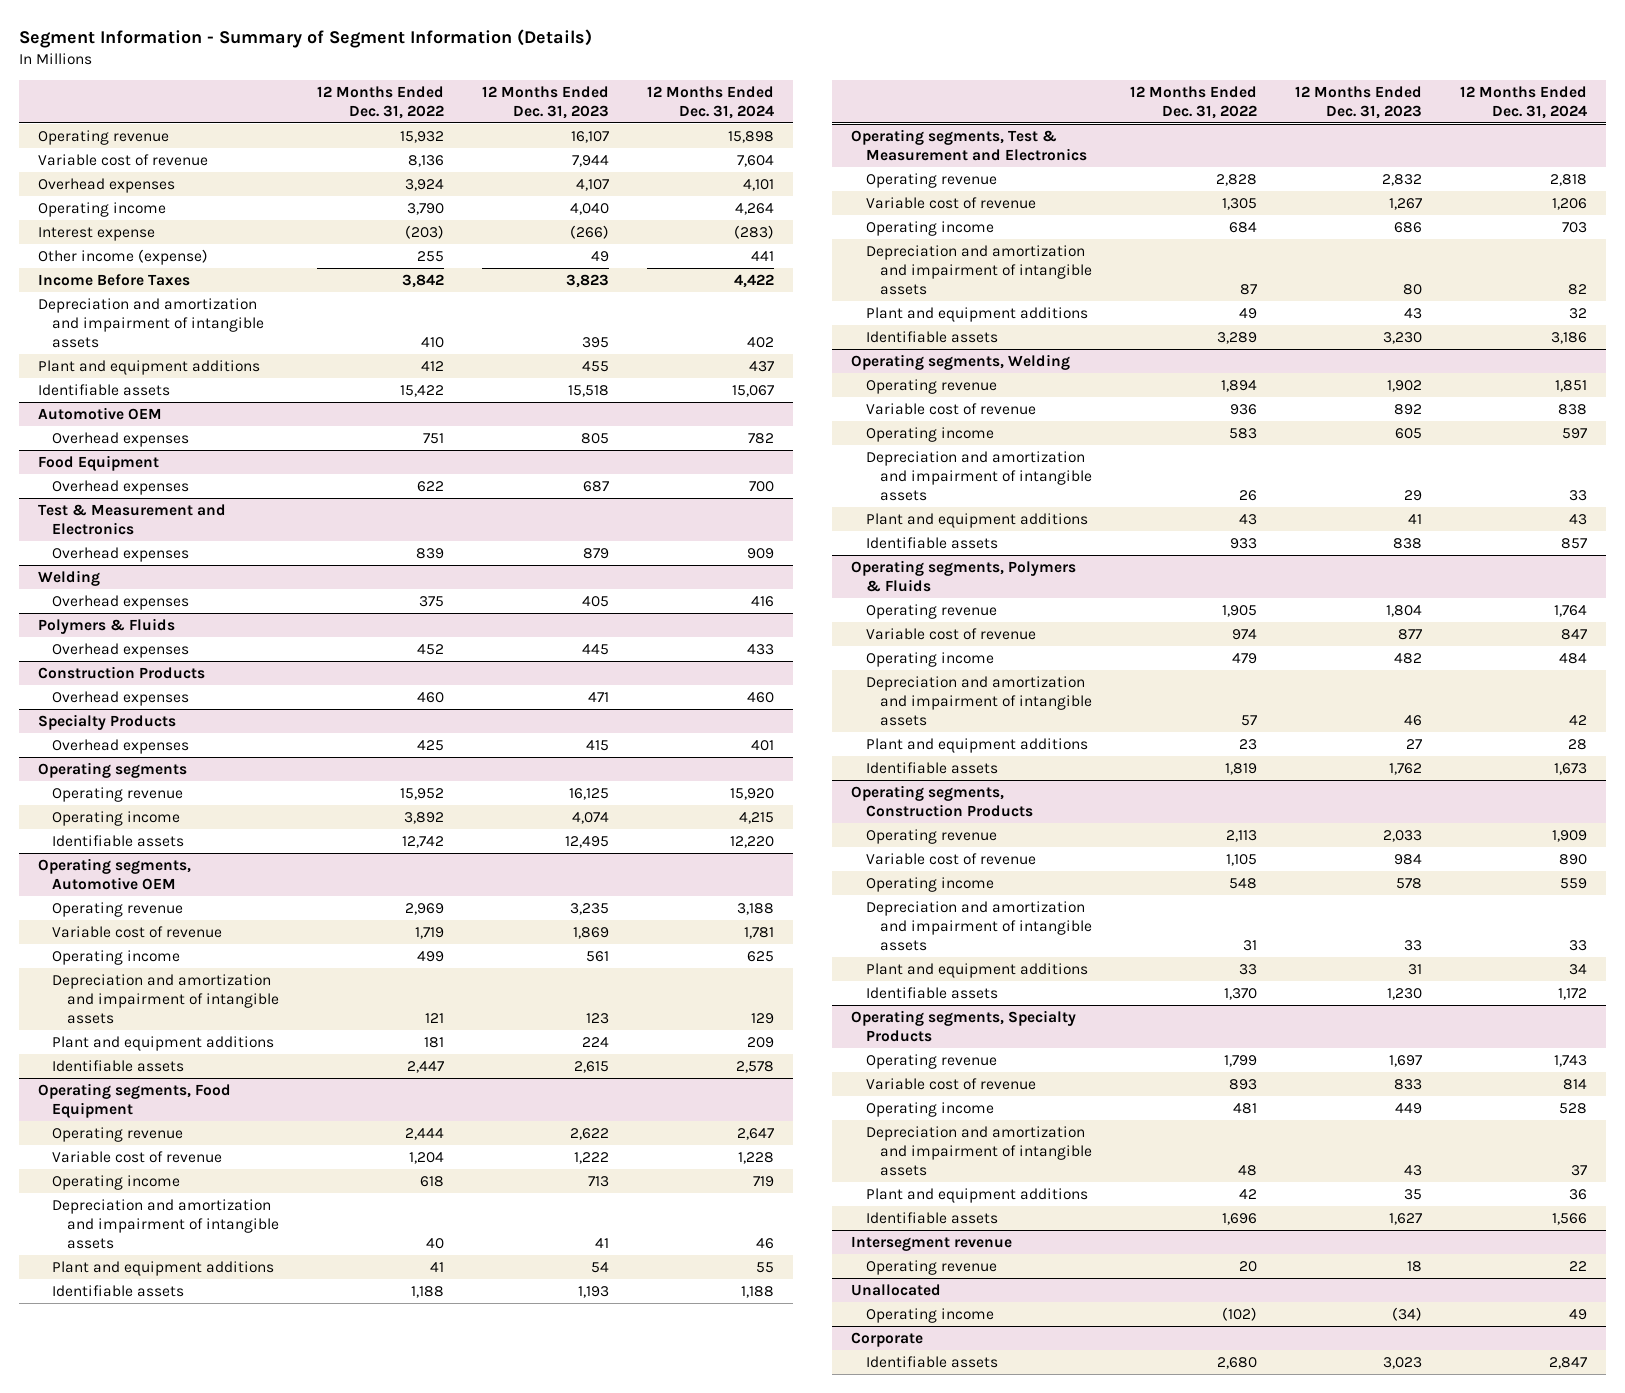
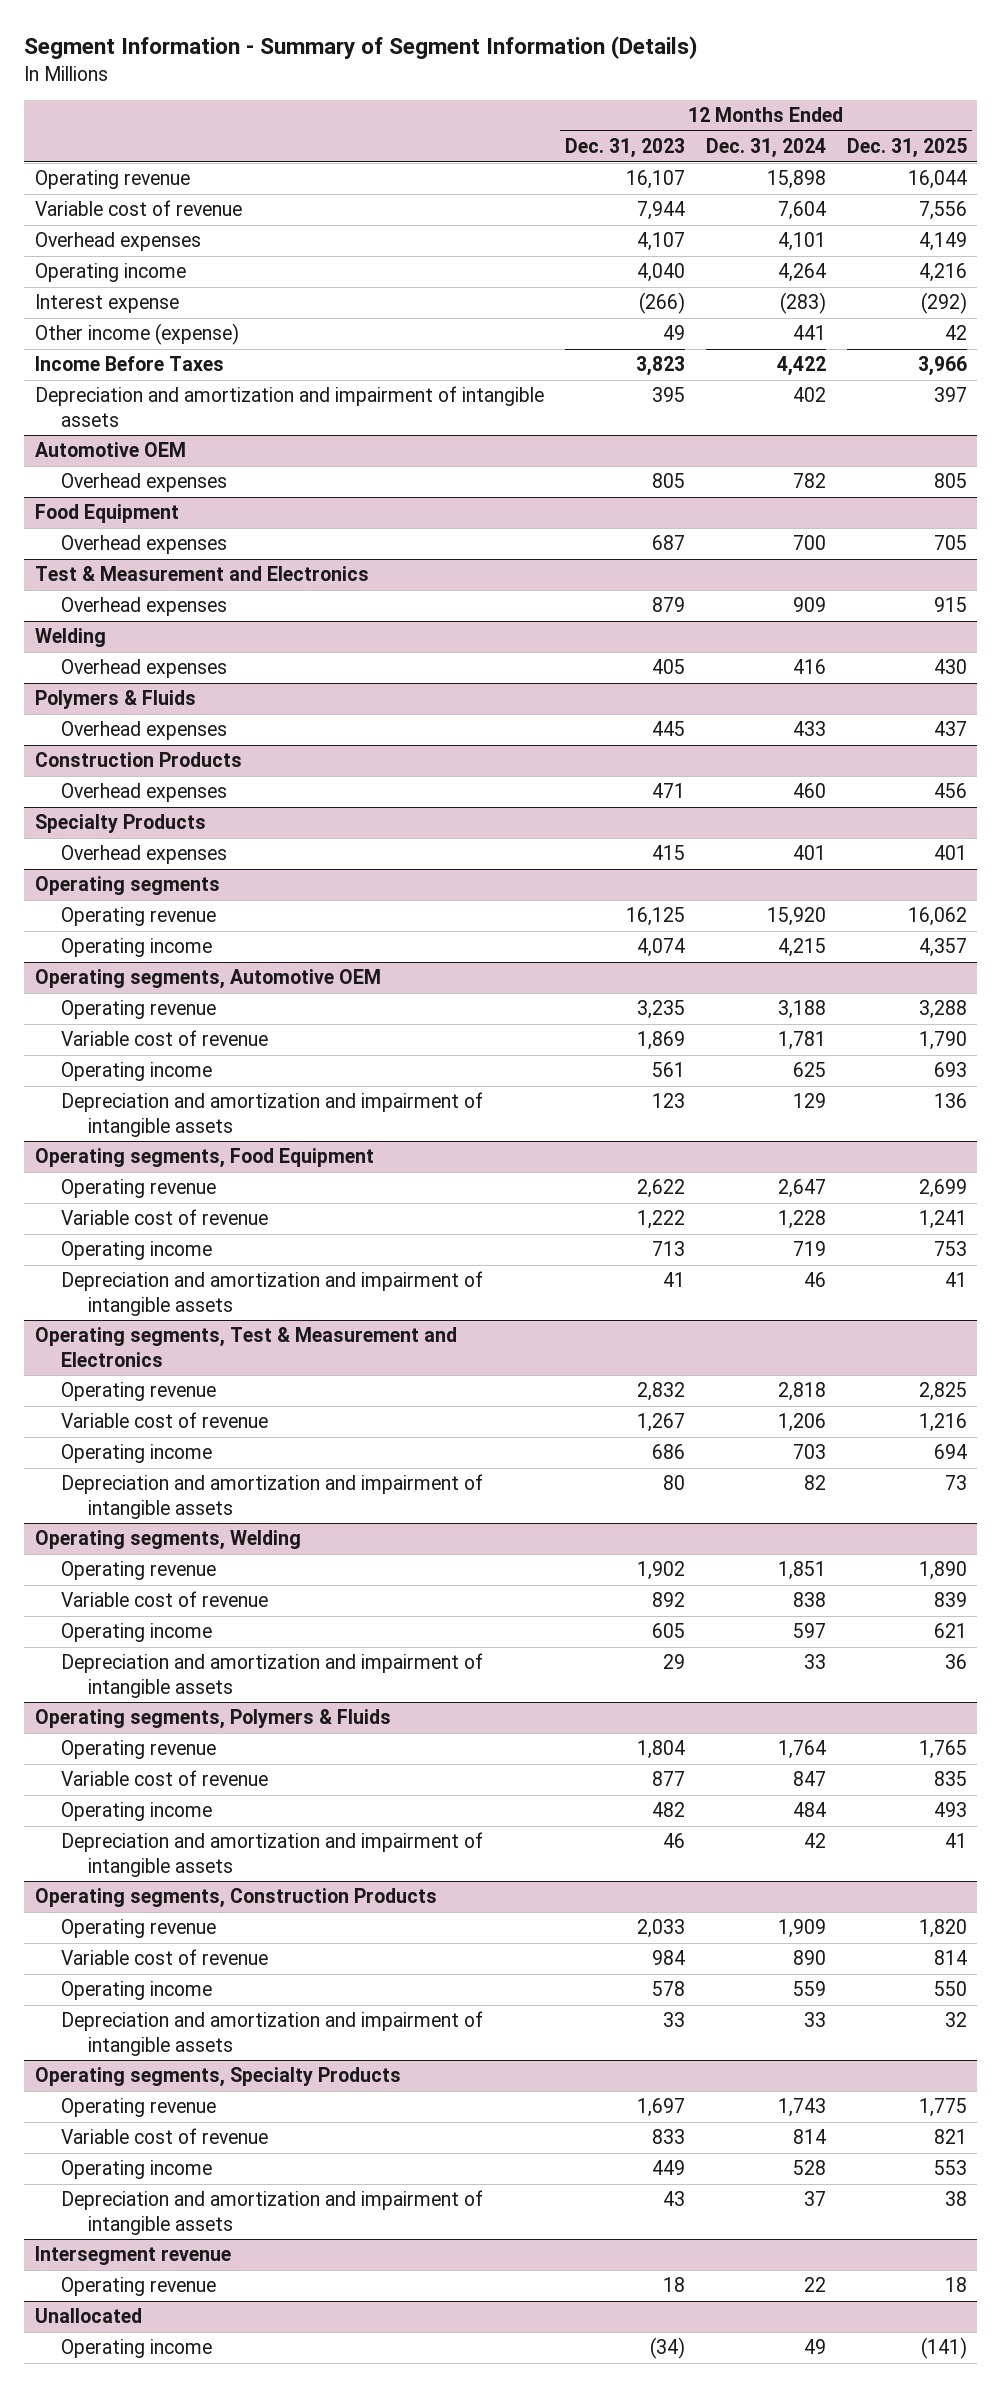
[316,85,444,119] 12 Months Ended Dec. 31, 2022 -> none
none -> [846,138,967,159] Dec. 31, 2025
[37,360,260,376] Plant and equipment additions -> none
[37,384,170,397] Identifiable assets -> none
[52,835,185,848] Identifiable assets -> none
[52,1036,275,1052] Plant and equipment additions -> none
[52,1060,185,1073] Identifiable assets -> none
[52,1261,275,1277] Plant and equipment additions -> none
[52,1285,185,1298] Identifiable assets -> none
[865,307,1088,323] Plant and equipment additions -> none
[865,331,998,344] Identifiable assets -> none
[865,513,1088,529] Plant and equipment additions -> none
[865,537,998,550] Identifiable assets -> none
[865,738,1088,754] Plant and equipment additions -> none
[865,762,998,775] Identifiable assets -> none
[865,963,1088,979] Plant and equipment additions -> none
[865,987,998,1000] Identifiable assets -> none
[865,1188,1088,1204] Plant and equipment additions -> none
[865,1212,998,1225] Identifiable assets -> none
[851,1332,924,1348] Corporate -> none
[865,1356,998,1369] Identifiable assets -> none

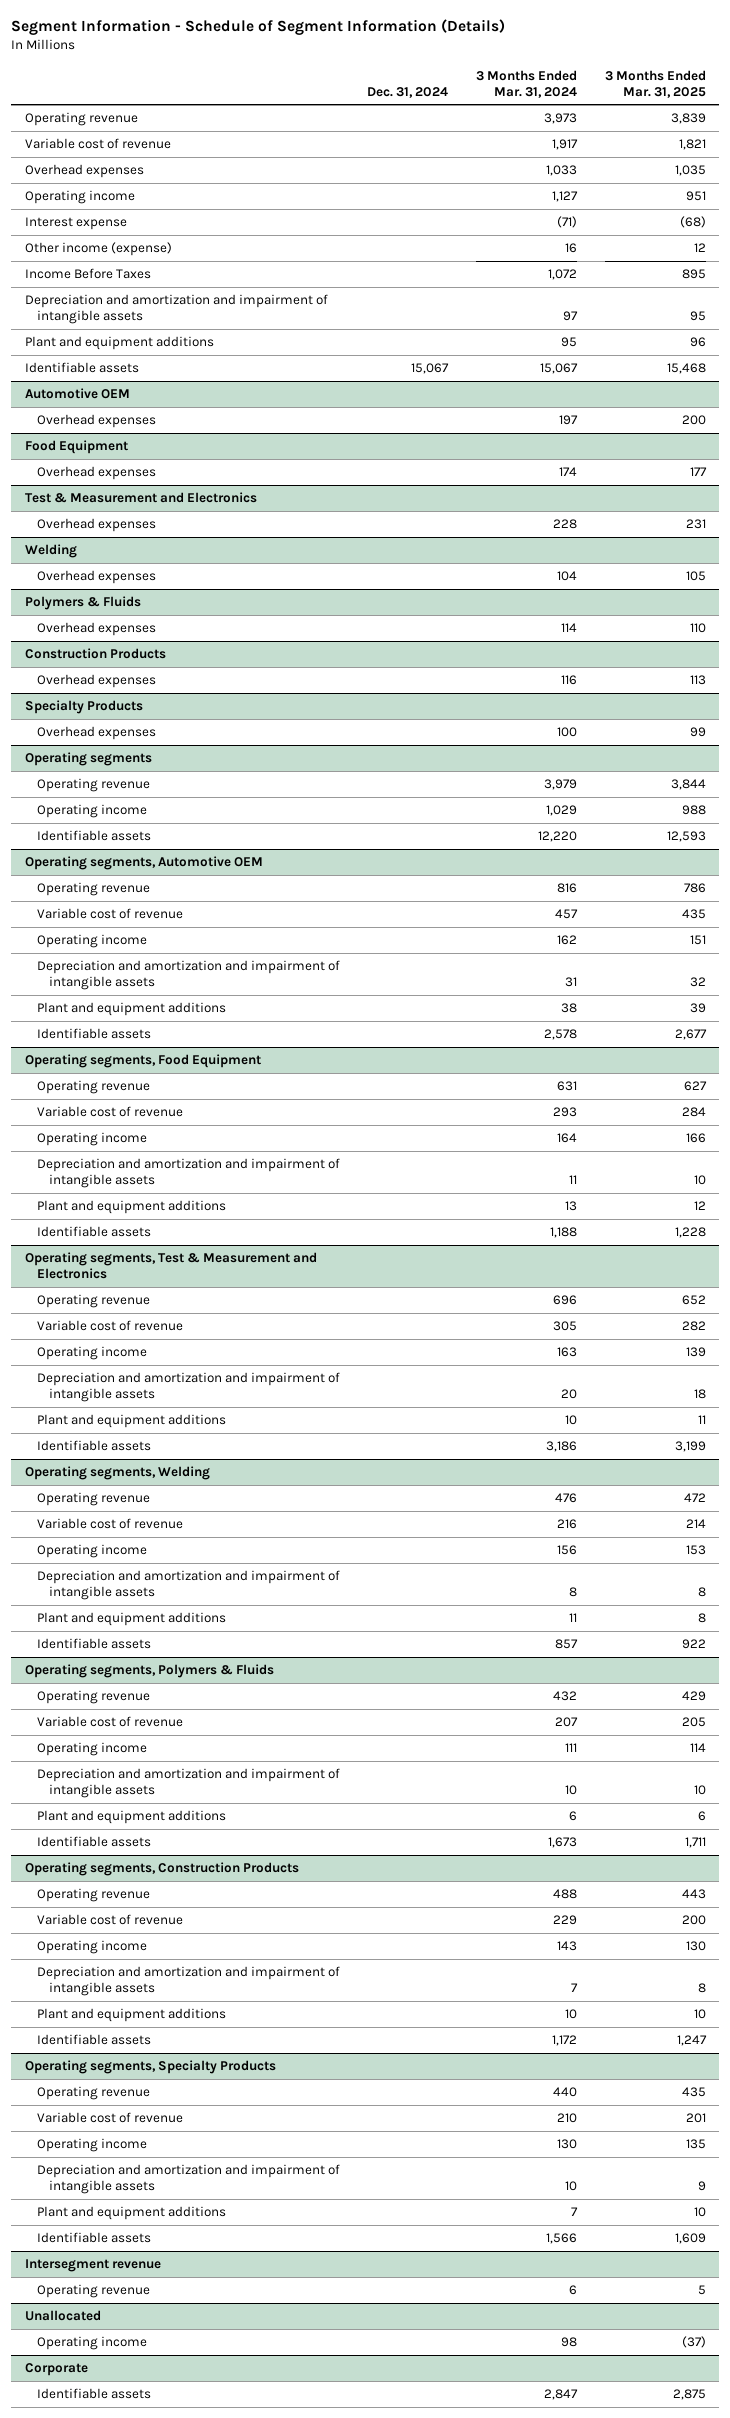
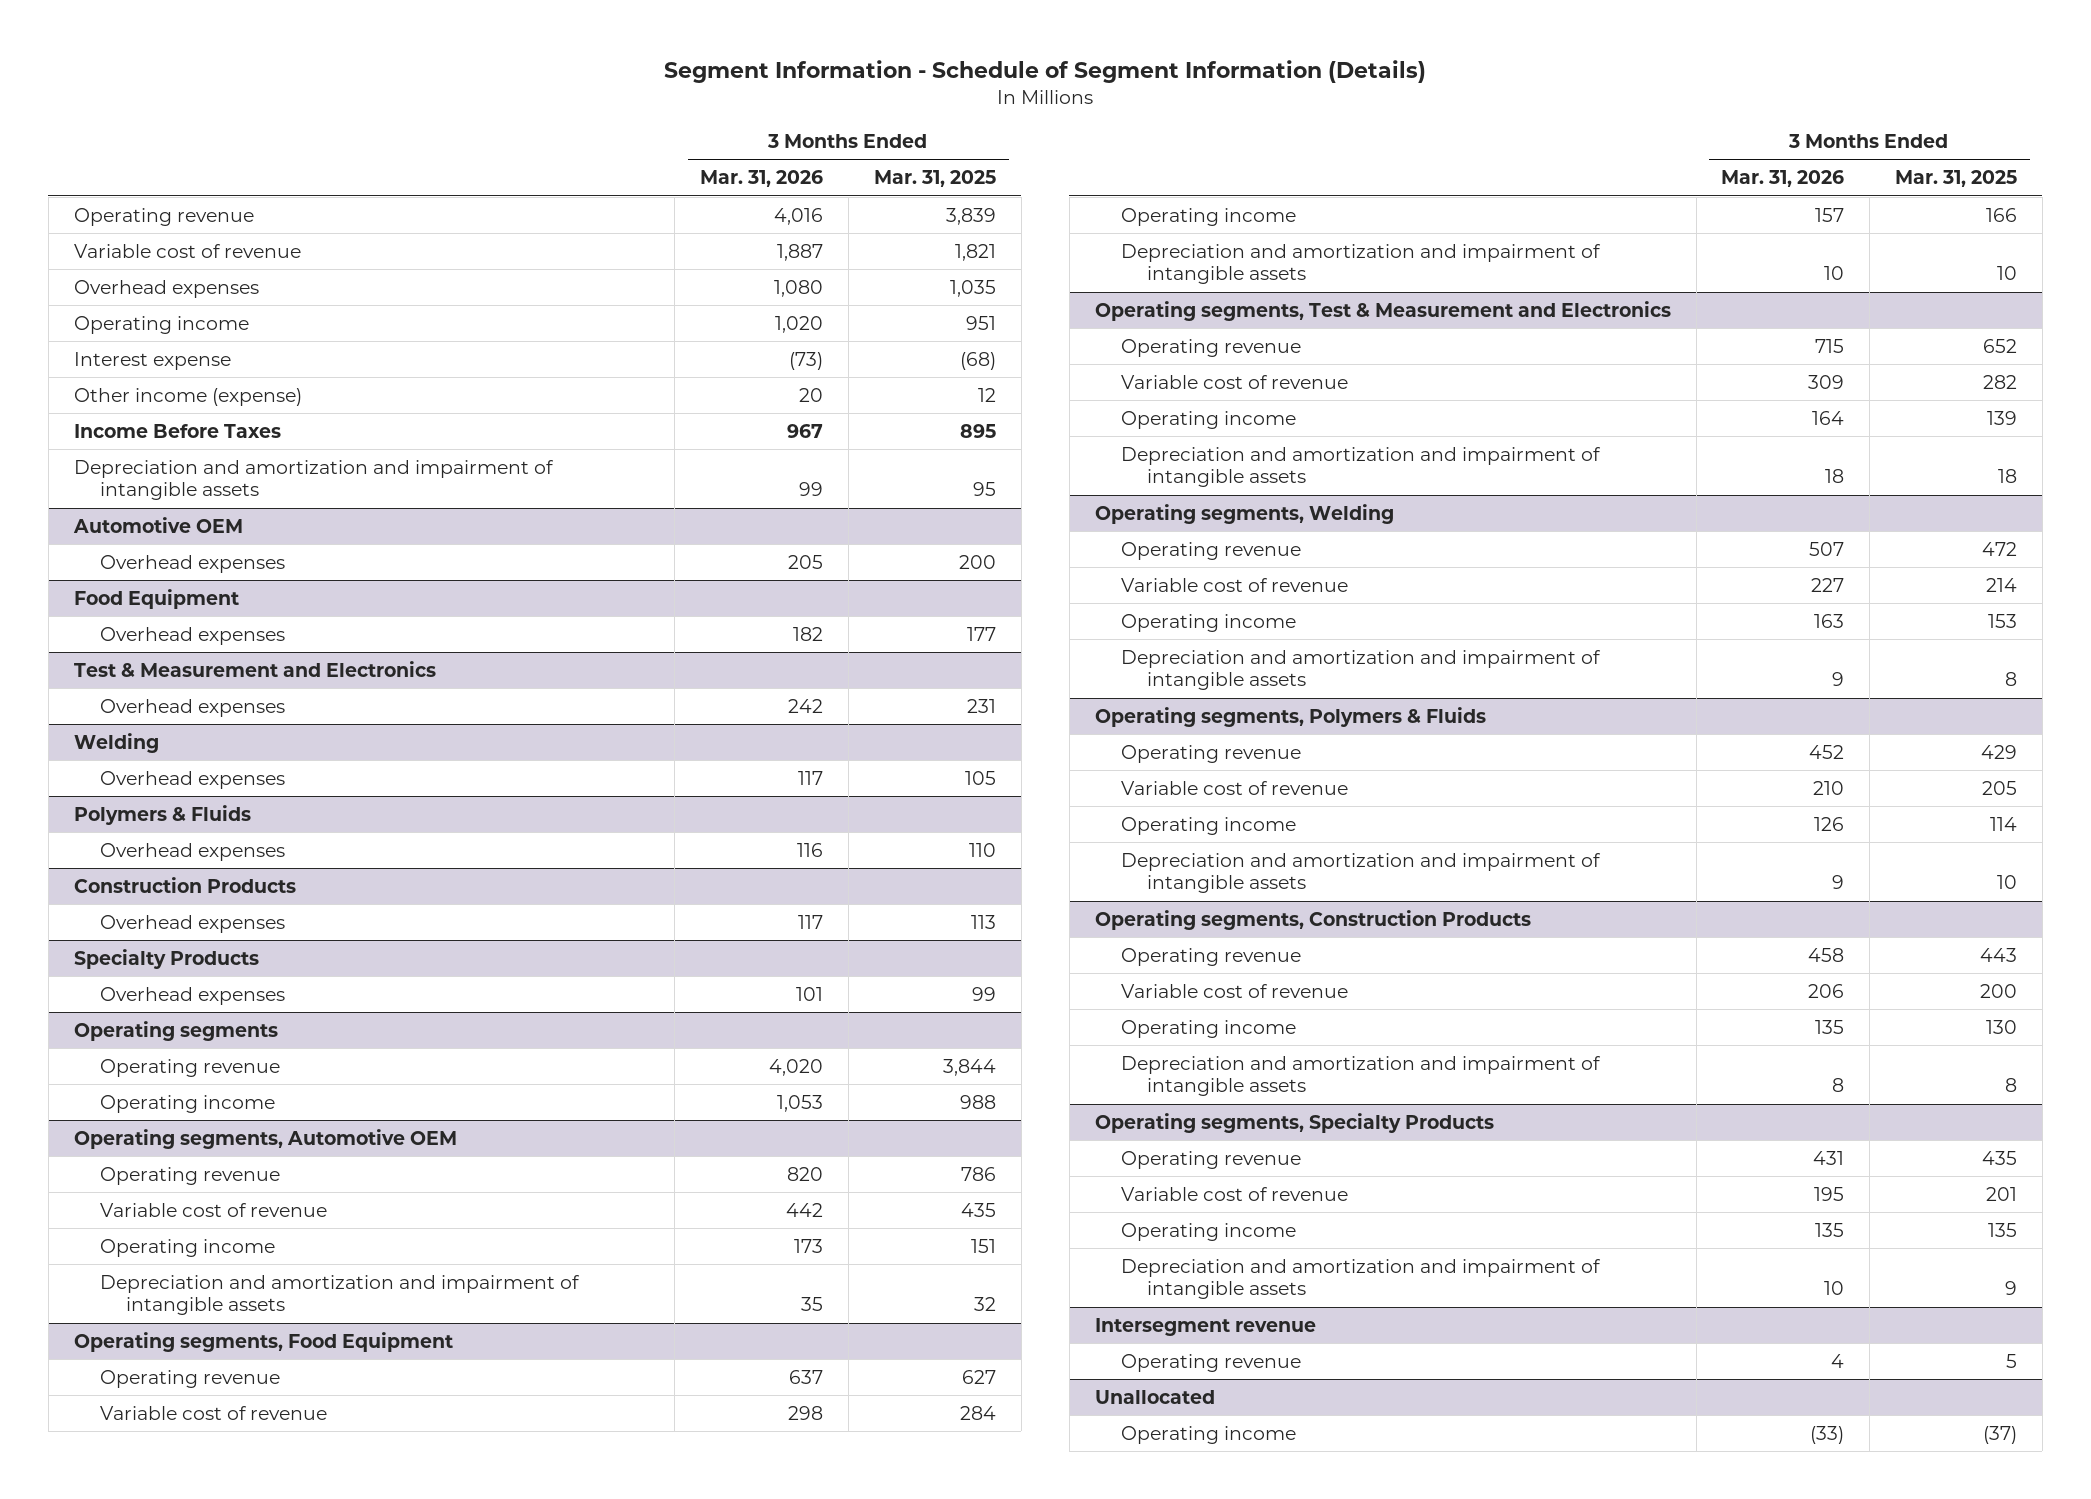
[367,86,449,98] Dec. 31, 2024 -> none
[475,69,577,98] 3 Months Ended Mar. 31, 2024 -> none
none -> [700,170,824,188] Mar. 31, 2026
[24,335,214,350] Plant and equipment additions -> none
[24,361,139,373] Identifiable assets -> none
[36,829,151,841] Identifiable assets -> none
[36,1001,226,1016] Plant and equipment additions -> none
[36,1027,151,1039] Identifiable assets -> none
[36,1199,226,1214] Plant and equipment additions -> none
[36,1225,151,1237] Identifiable assets -> none
[36,1413,226,1428] Plant and equipment additions -> none
[36,1439,151,1451] Identifiable assets -> none
[36,1611,226,1626] Plant and equipment additions -> none
[36,1637,151,1649] Identifiable assets -> none
[36,1809,226,1824] Plant and equipment additions -> none
[36,1835,151,1847] Identifiable assets -> none
[36,2007,226,2022] Plant and equipment additions -> none
[36,2033,151,2045] Identifiable assets -> none
[36,2205,226,2220] Plant and equipment additions -> none
[36,2231,151,2243] Identifiable assets -> none
[24,2362,88,2376] Corporate -> none
[36,2387,151,2399] Identifiable assets -> none

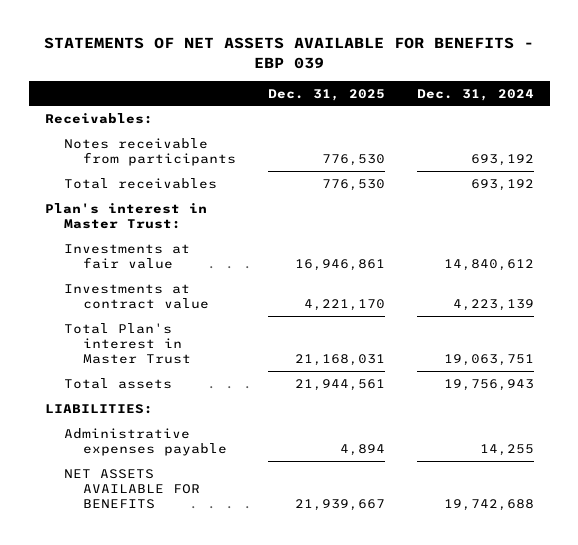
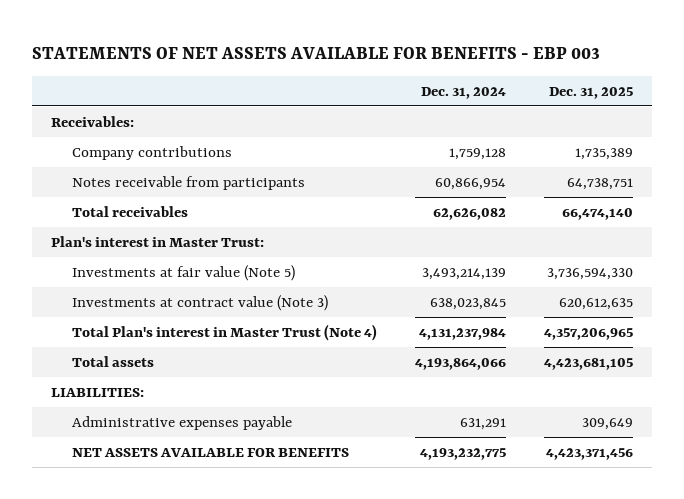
[44,37,535,70] STATEMENTS OF NET ASSETS AVAILABLE FOR BENEFITS - EBP 039 -> [31,46,600,59] STATEMENTS OF NET ASSETS AVAILABLE FOR BENEFITS - EBP 003
none -> [71,145,232,160] Company contributions
[322,154,386,167] 776,530 -> [567,177,634,190] 64,738,751
[470,154,534,167] 693,192 -> [435,177,507,190] 60,866,954
[322,178,386,191] 776,530 -> [562,207,634,220] 66,474,140
[470,178,534,191] 693,192 -> [433,207,507,220] 62,626,082
[63,243,190,270] Investments at fair value -> [71,264,295,281] Investments at fair value (Note 5)
[295,259,386,272] 16,946,861 -> [547,267,634,280] 3,736,594,330
[443,259,534,272] 14,840,612 -> [422,267,507,280] 3,493,214,139
[63,283,210,310] Investments at contract value -> [71,294,328,311] Investments at contract value (Note 3)
[304,299,386,312] 4,221,170 -> [559,297,634,310] 620,612,635
[452,299,534,312] 4,223,139 -> [430,297,507,310] 638,023,845
[63,322,192,365] Total Plan's interest in Master Trust -> [71,323,377,341] Total Plan's interest in Master Trust (Note 4)
[295,354,386,367] 21,168,031 -> [544,327,634,340] 4,357,206,965
[443,354,534,367] 19,063,751 -> [419,327,507,340] 4,131,237,984
[295,378,386,391] 21,944,561 -> [544,357,634,370] 4,423,681,105
[443,378,534,391] 19,756,943 -> [415,357,507,370] 4,193,864,066
[340,444,386,457] 4,894 -> [582,417,634,430] 309,649
[479,444,534,457] 14,255 -> [460,417,507,430] 631,291
[295,499,386,512] 21,939,667 -> [546,447,634,460] 4,423,371,456
[443,499,534,512] 19,742,688 -> [420,447,507,460] 4,193,232,775

